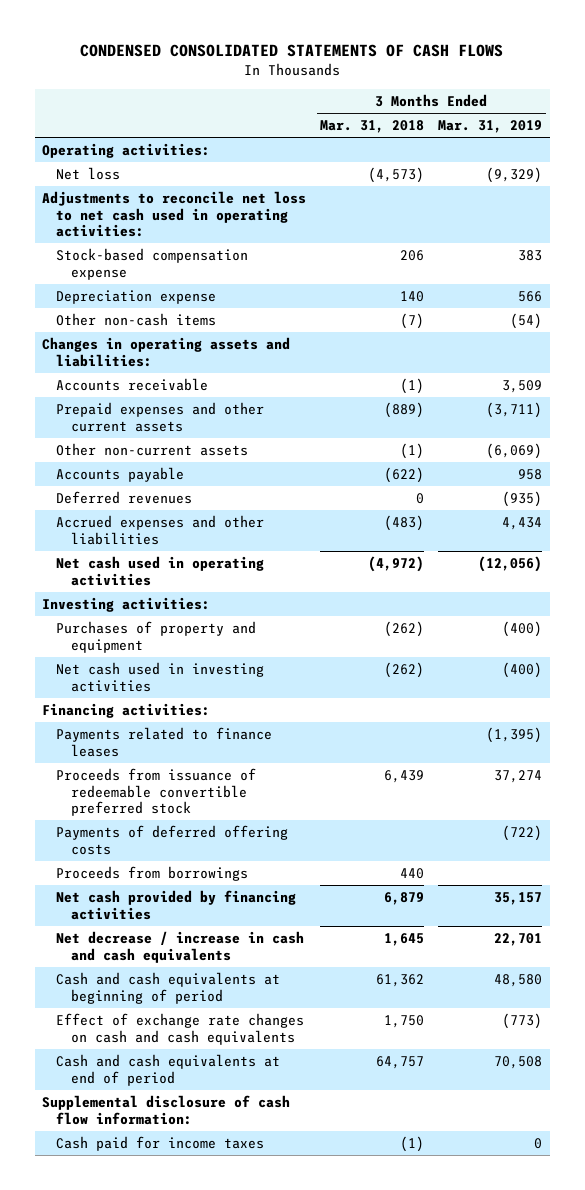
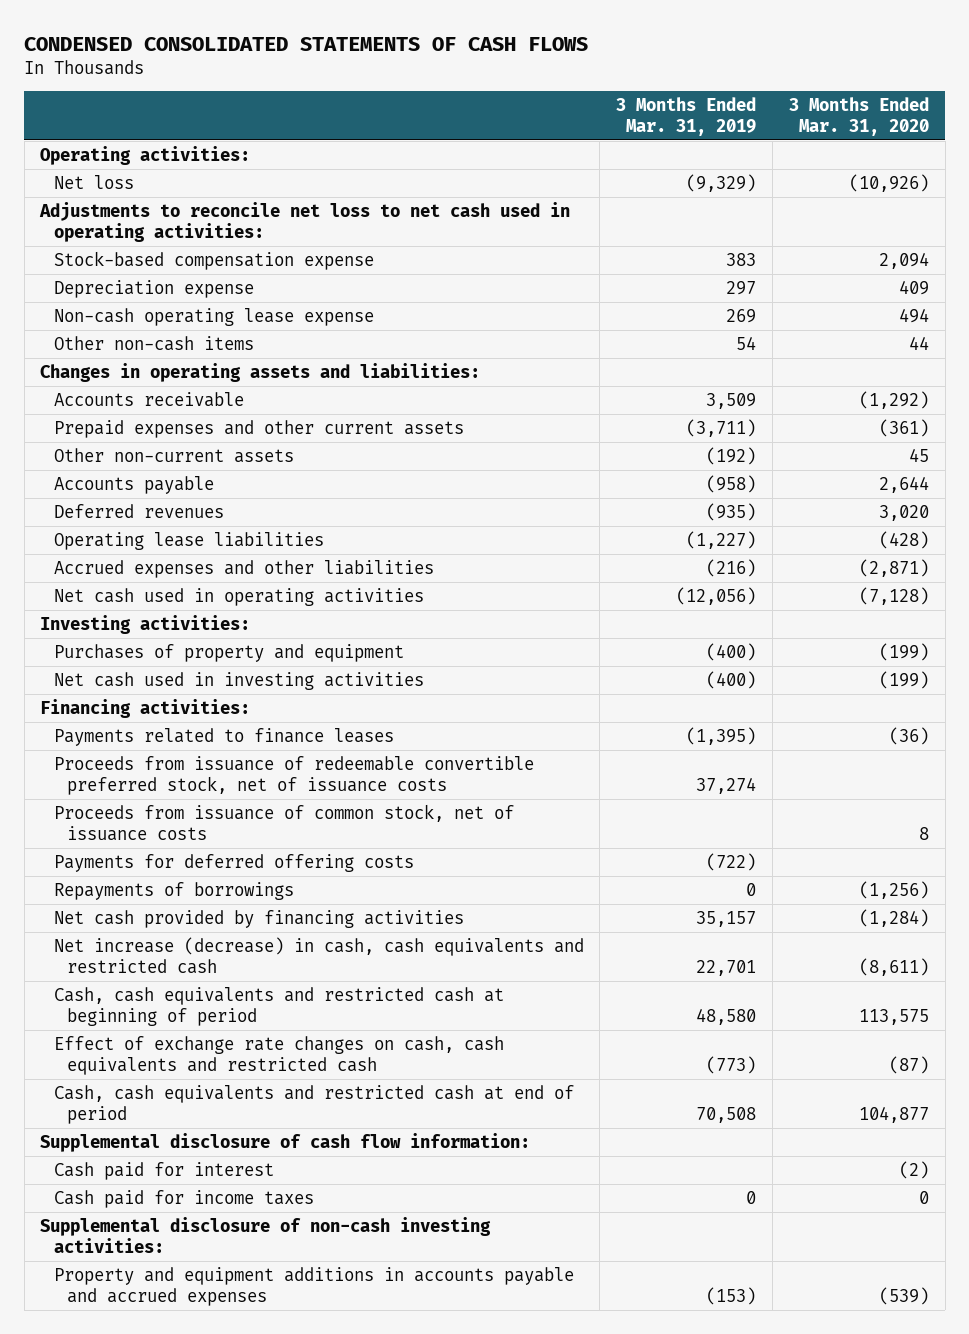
[320,120,425,134] Mar. 31, 2018 -> none
none -> [788,97,929,137] 3 Months Ended Mar. 31, 2020
[518,290,543,302] 566 -> [726,280,757,295] 297
none -> [53,307,374,326] Non-cash operating lease expense
[510,312,543,329] (54) -> [736,335,757,350] 54
[486,442,543,459] (6,069) -> [706,446,757,465] (192)
[518,468,543,480] 958 -> [706,474,757,493] (958)
none -> [53,531,324,550] Operating lease liabilities
[502,516,543,530] 4,434 -> [706,558,757,577] (216)
[56,865,249,881] Proceeds from borrowings -> none
[56,767,257,817] Proceeds from issuance of redeemable convertible preferred stock -> [53,755,534,795] Proceeds from issuance of redeemable convertible preferred stock, net of issuance costs
none -> [53,803,514,841] Proceeds from issuance of common stock, net of issuance costs
[56,824,289,855] Payments of deferred offering costs -> [53,853,414,872] Payments for deferred offering costs
none -> [53,881,294,900] Repayments of borrowings
[56,930,305,963] Net decrease / increase in cash and cash equivalents -> [53,936,584,974] Net increase (decrease) in cash, cash equivalents and restricted cash
[56,971,281,1004] Cash and cash equivalents at beginning of period -> [53,986,504,1026] Cash, cash equivalents and restricted cash at beginning of period
[56,1012,305,1045] Effect of exchange rate changes on cash and cash equivalents -> [53,1035,504,1075] Effect of exchange rate changes on cash, cash equivalents and restricted cash
[56,1053,281,1086] Cash and cash equivalents at end of period -> [53,1084,574,1124] Cash, cash equivalents and restricted cash at end of period
none -> [53,1161,274,1180] Cash paid for interest
none -> [40,1216,492,1253] Supplemental disclosure of non-cash investing activities:
none -> [53,1266,574,1306] Property and equipment additions in accounts payable and accrued expenses

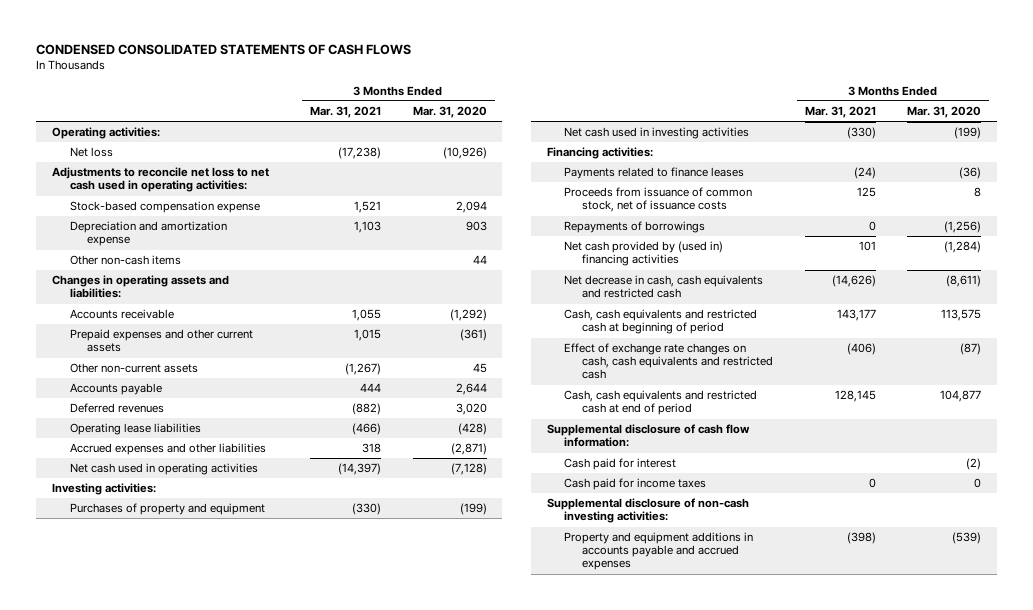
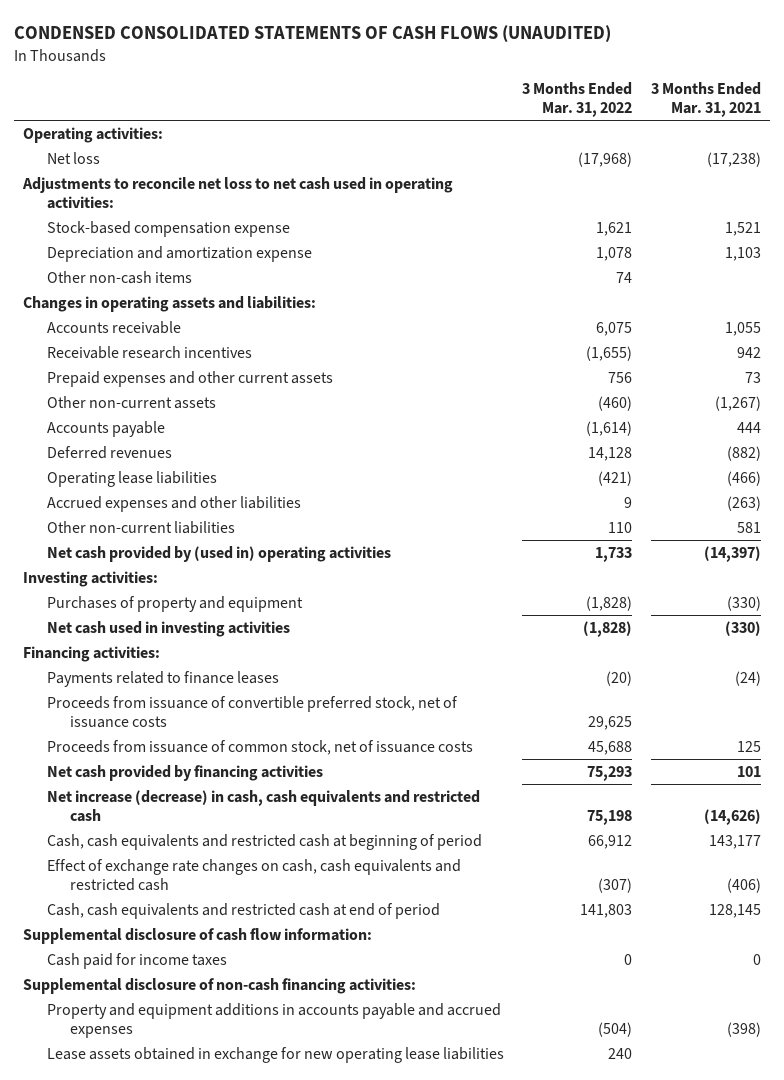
[36,43,412,55] CONDENSED CONSOLIDATED STATEMENTS OF CASH FLOWS -> [14,24,612,42] CONDENSED CONSOLIDATED STATEMENTS OF CASH FLOWS (UNAUDITED)
[412,106,487,119] Mar. 31, 2020 -> none
none -> [522,82,633,118] 3 Months Ended Mar. 31, 2022
none -> [46,345,252,359] Receivable research incentives
[353,329,381,342] 1,015 -> [745,371,762,383] 73
[361,443,381,454] 318 -> [727,495,762,511] (263)
none -> [46,520,235,534] Other non-current liabilities
[69,463,258,476] Net cash used in operating activities -> [46,545,391,562] Net cash provided by (used in) operating activities
none -> [46,695,458,728] Proceeds from issuance of convertible preferred stock, net of issuance costs
[564,221,706,234] Repayments of borrowings -> none
[564,241,724,267] Net cash provided by (used in) financing activities -> [46,764,323,781] Net cash provided by financing activities
[564,275,764,299] Net decrease in cash, cash equivalents and restricted cash -> [46,789,480,822] Net increase (decrease) in cash, cash equivalents and restricted cash
[564,458,677,471] Cash paid for interest -> none
[546,498,749,524] Supplemental disclosure of non-cash investing activities: -> [23,977,417,994] Supplemental disclosure of non-cash financing activities:
none -> [46,1046,504,1063] Lease assets obtained in exchange for new operating lease liabilities

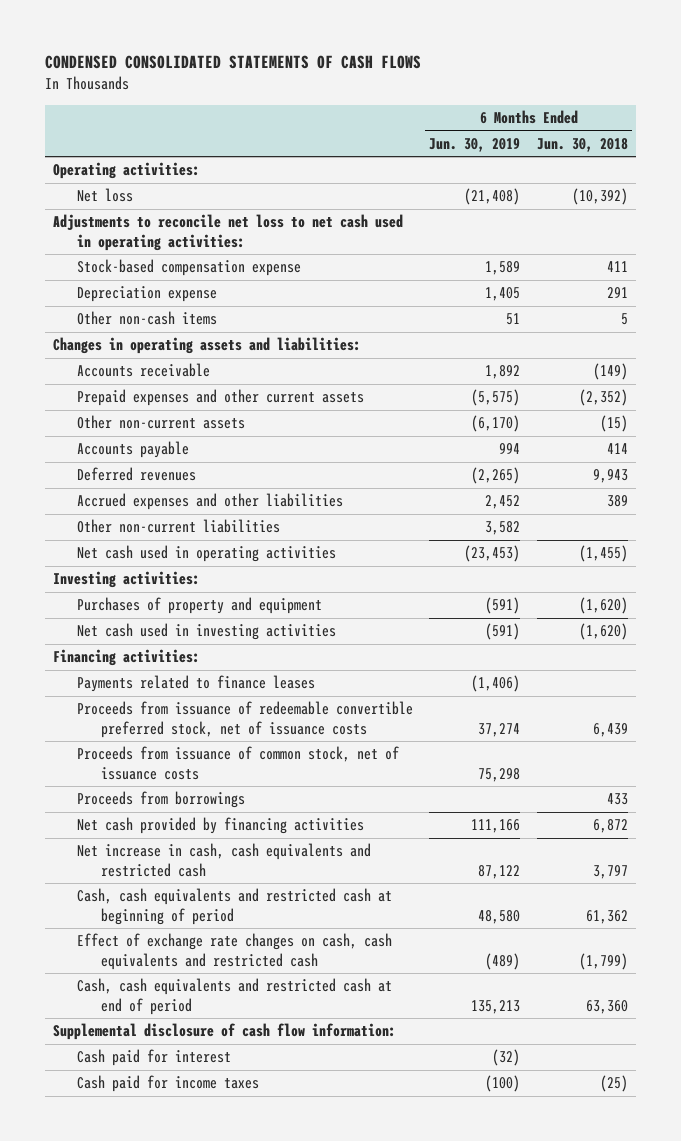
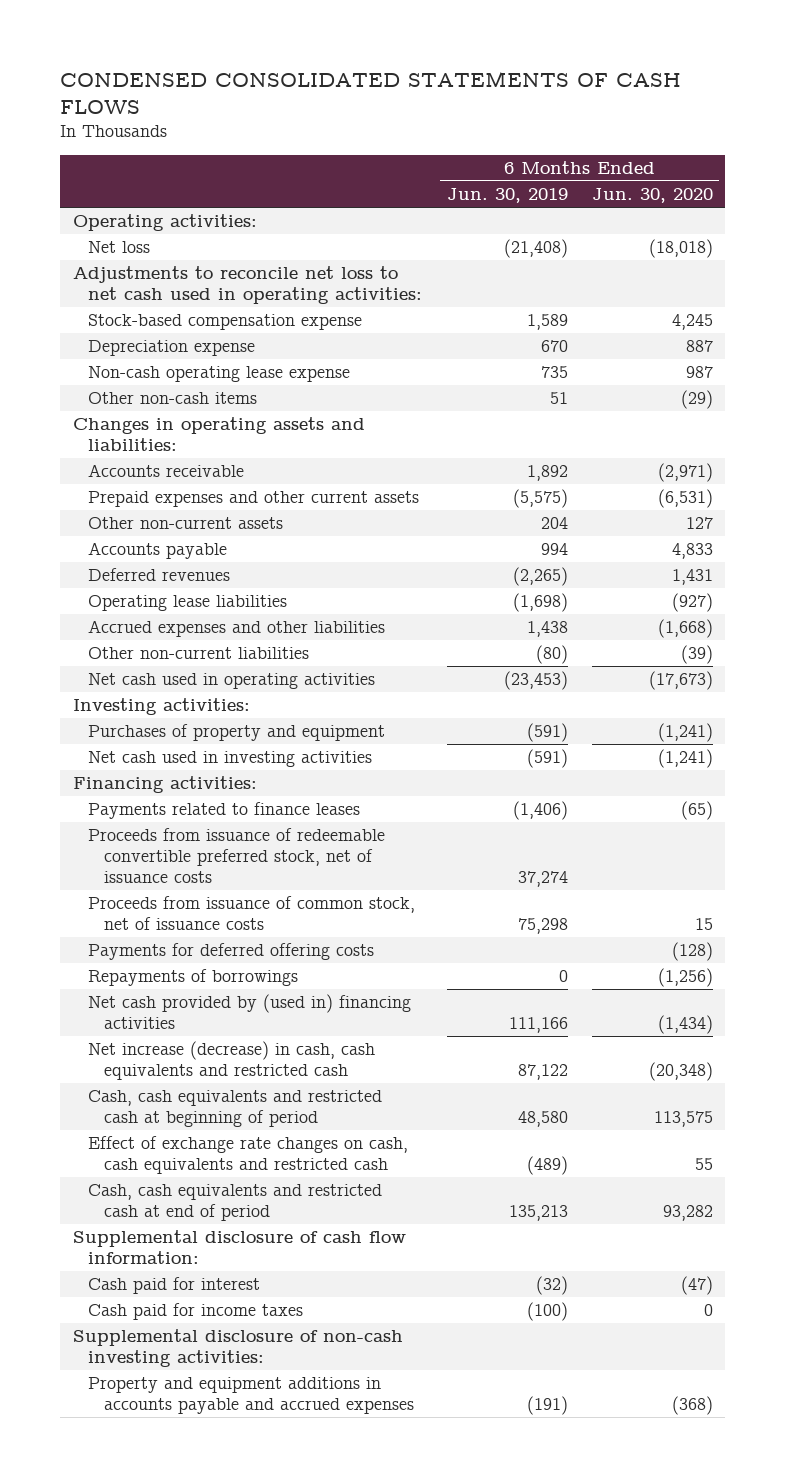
[537,137,629,152] Jun. 30, 2018 -> none
none -> [591,188,713,204] Jun. 30, 2020
[485,287,521,302] 1,405 -> [540,340,568,353] 670
none -> [88,366,351,383] Non-cash operating lease expense
[471,415,521,433] (6,170) -> [540,517,568,530] 204
none -> [88,595,288,612] Operating lease liabilities
[485,495,521,510] 2,452 -> [526,621,568,638] 1,438
[485,521,521,536] 3,582 -> [535,645,568,665] (80)
[76,791,245,809] Proceeds from borrowings -> none
none -> [88,943,375,961] Payments for deferred offering costs
none -> [88,969,299,987] Repayments of borrowings
[76,817,364,835] Net cash provided by financing activities -> [88,994,412,1029] Net cash provided by (used in) financing activities
[76,843,371,877] Net increase in cash, cash equivalents and restricted cash -> [88,1041,376,1080] Net increase (decrease) in cash, cash equivalents and restricted cash
none -> [72,1329,403,1367] Supplemental disclosure of non-cash investing activities:
none -> [88,1377,414,1414] Property and equipment additions in accounts payable and accrued expenses

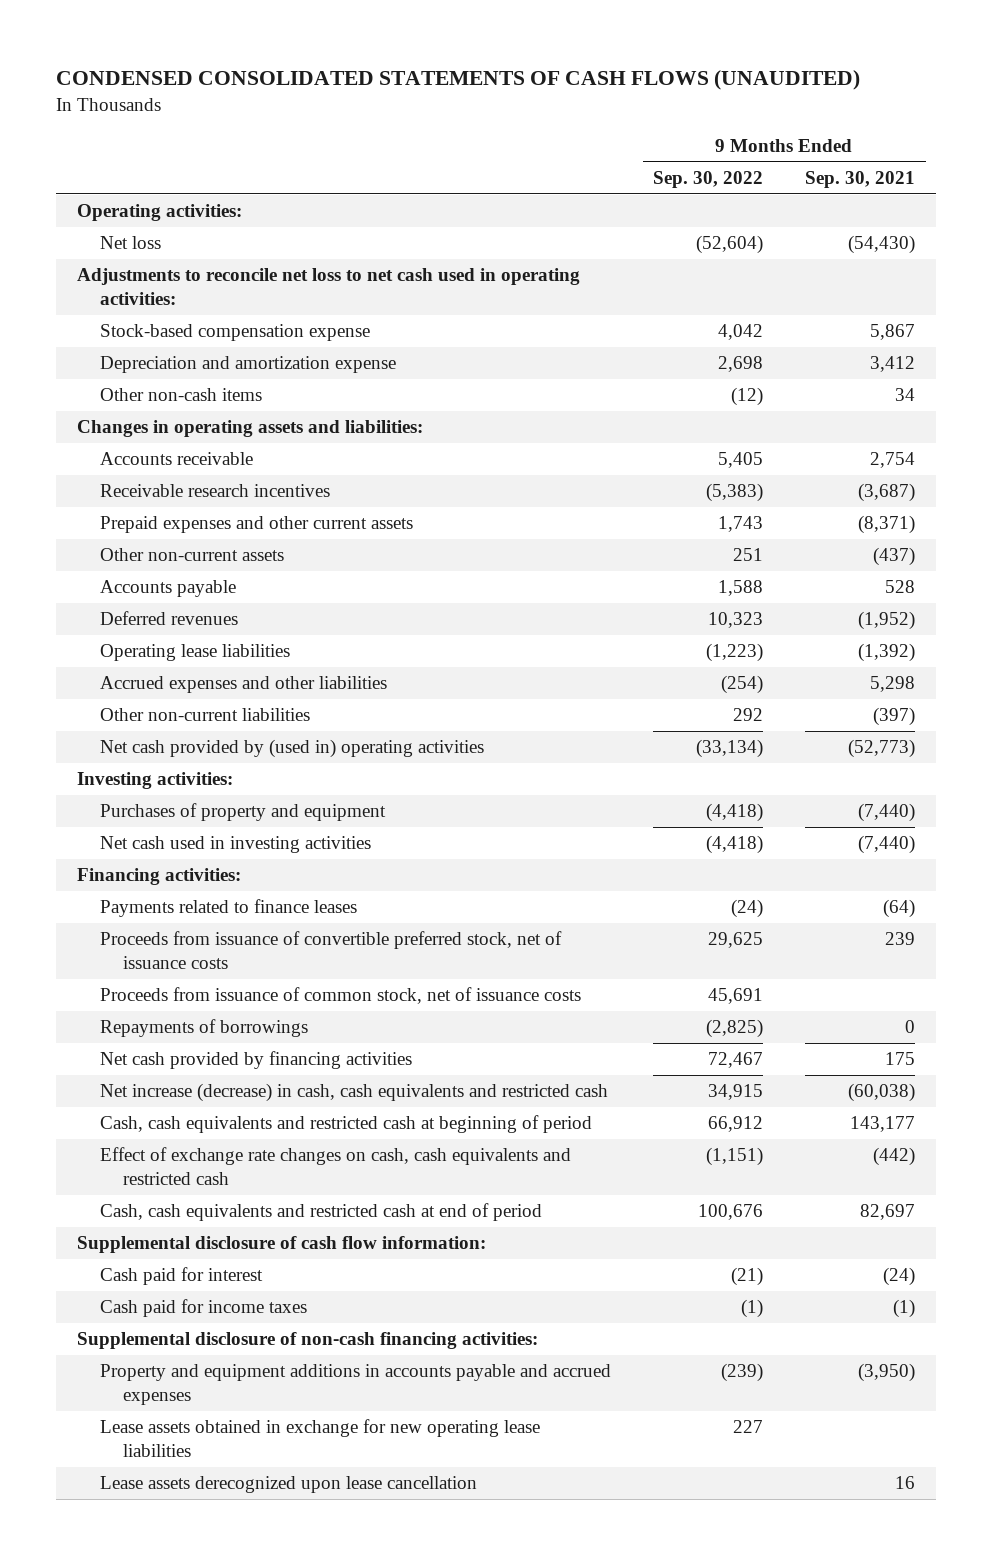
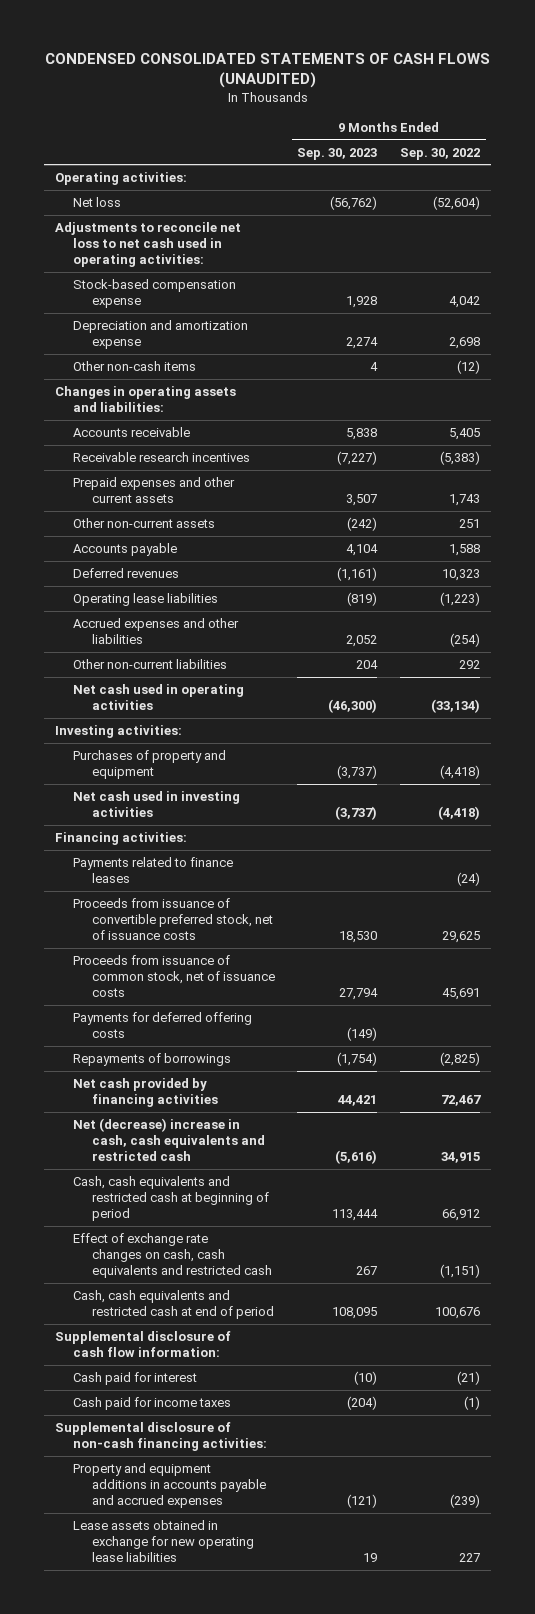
[805,170,916,188] Sep. 30, 2021 -> none
none -> [297,147,378,160] Sep. 30, 2023
[99,739,484,759] Net cash provided by (used in) operating activities -> [73,683,245,710] Net cash used in operating activities
none -> [73,1011,253,1038] Payments for deferred offering costs
[99,1083,608,1103] Net increase (decrease) in cash, cash equivalents and restricted cash -> [73,1117,265,1162] Net (decrease) increase in cash, cash equivalents and restricted cash
[99,1476,477,1494] Lease assets derecognized upon lease cancellation -> none

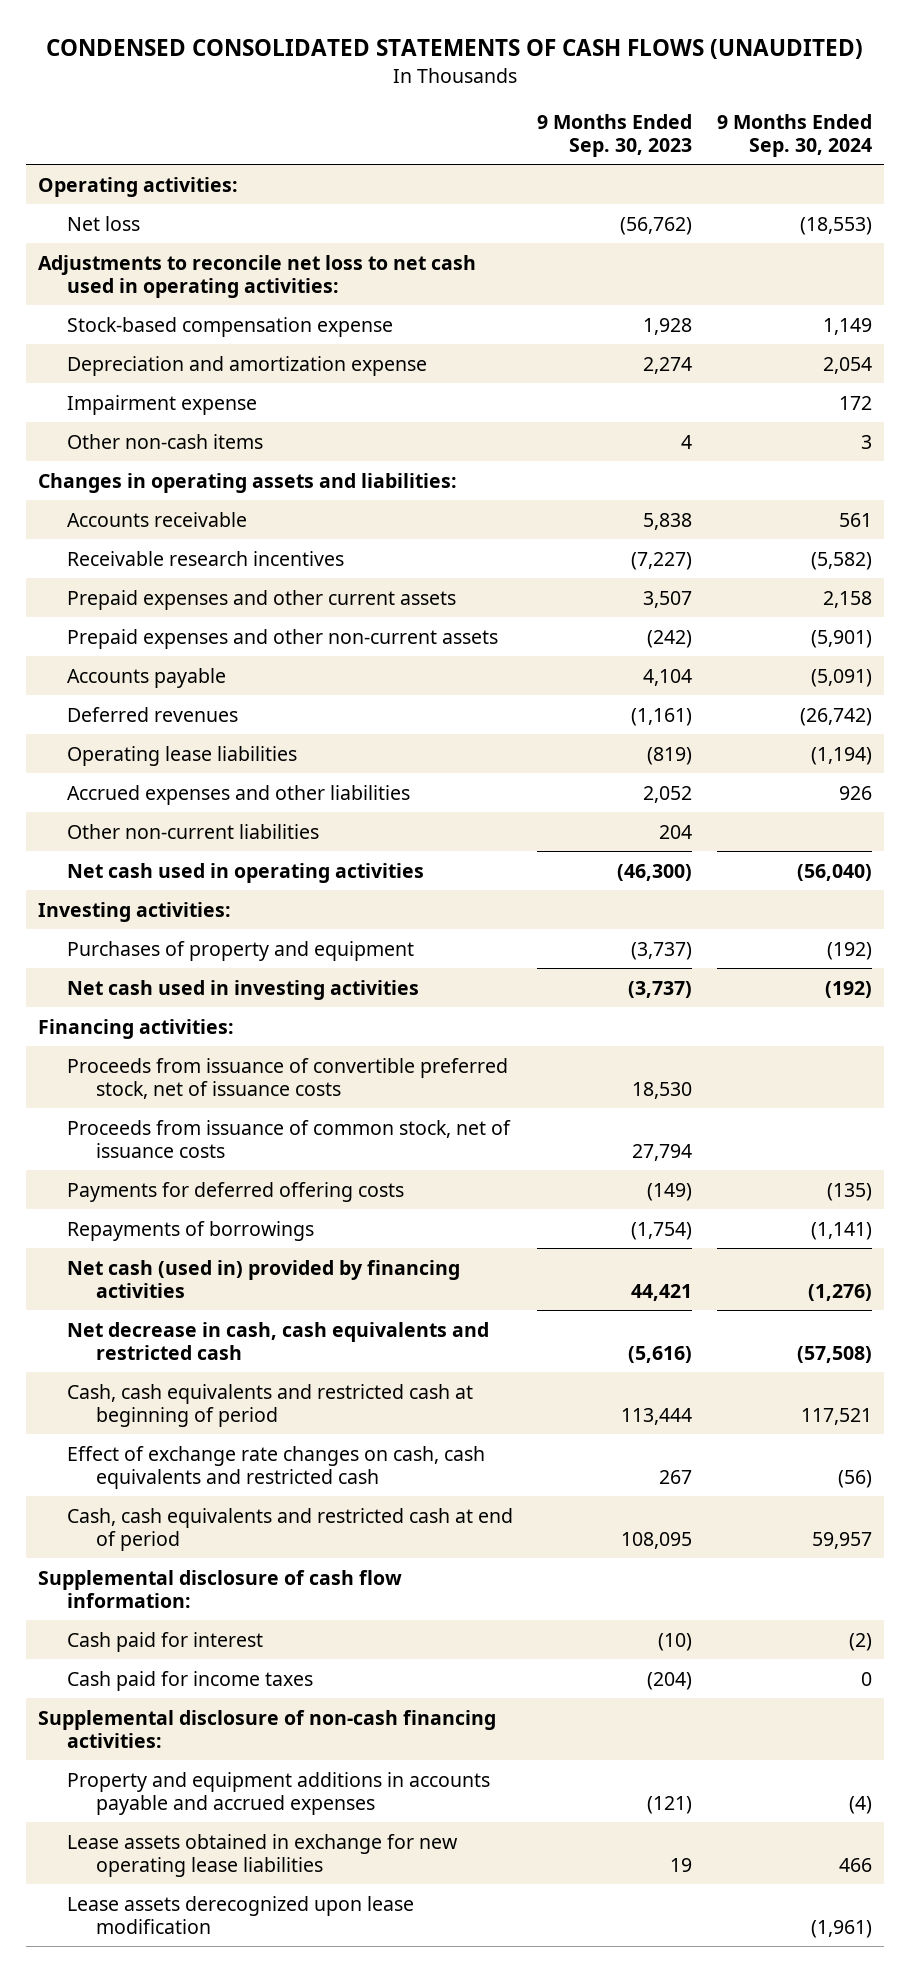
[399,147,480,160] Sep. 30, 2022 -> none
none -> [716,113,872,158] 9 Months Ended Sep. 30, 2024
none -> [66,394,257,415] Impairment expense
[73,517,216,528] Other non-current assets -> [66,628,498,649] Prepaid expenses and other non-current assets
[73,856,234,883] Payments related to finance leases -> none
[73,1077,218,1107] Net cash provided by financing activities -> [66,1259,460,1298] Net cash (used in) provided by financing activities
[73,1117,265,1162] Net (decrease) increase in cash, cash equivalents and restricted cash -> [66,1321,489,1360] Net decrease in cash, cash equivalents and restricted cash
none -> [66,1895,414,1934] Lease assets derecognized upon lease modification

